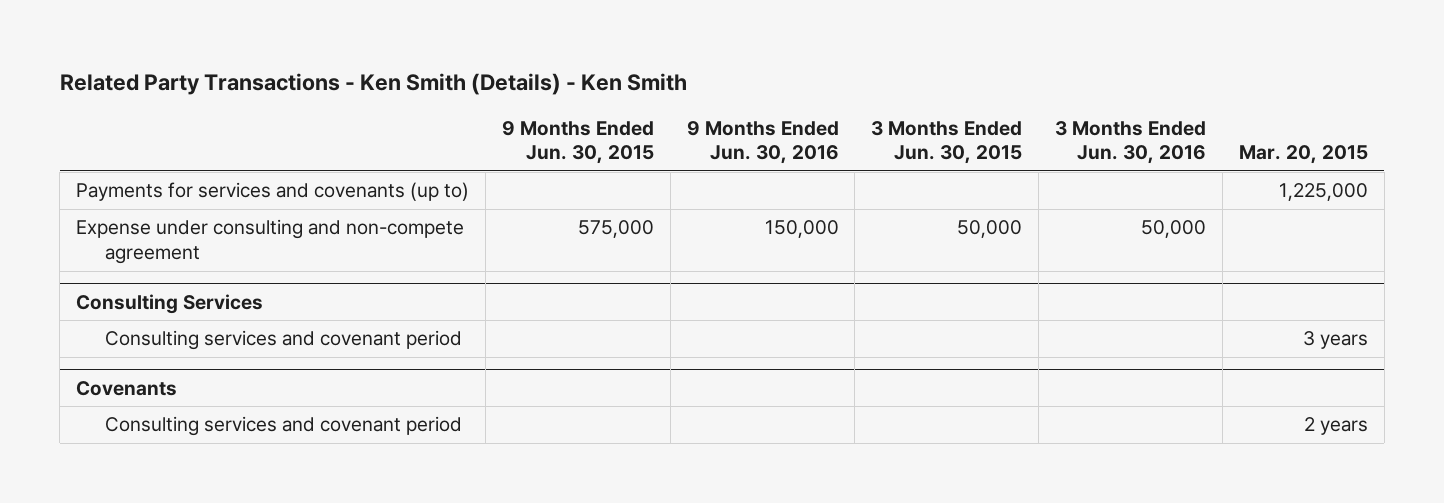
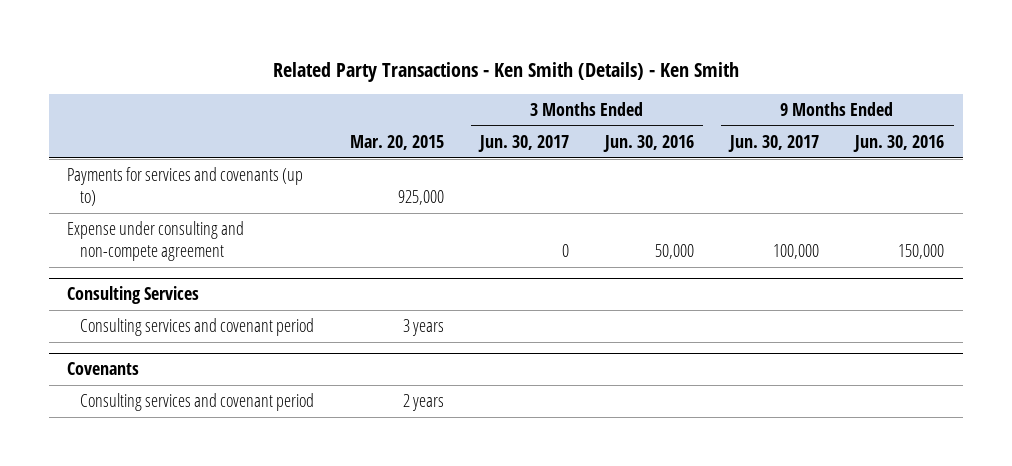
[501,120,654,165] 9 Months Ended Jun. 30, 2015 -> none
[871,120,1023,165] 3 Months Ended Jun. 30, 2015 -> none
none -> [478,135,570,153] Jun. 30, 2017
none -> [728,135,820,153] Jun. 30, 2017
[1278,183,1368,202] 1,225,000 -> [398,190,445,206] 925,000

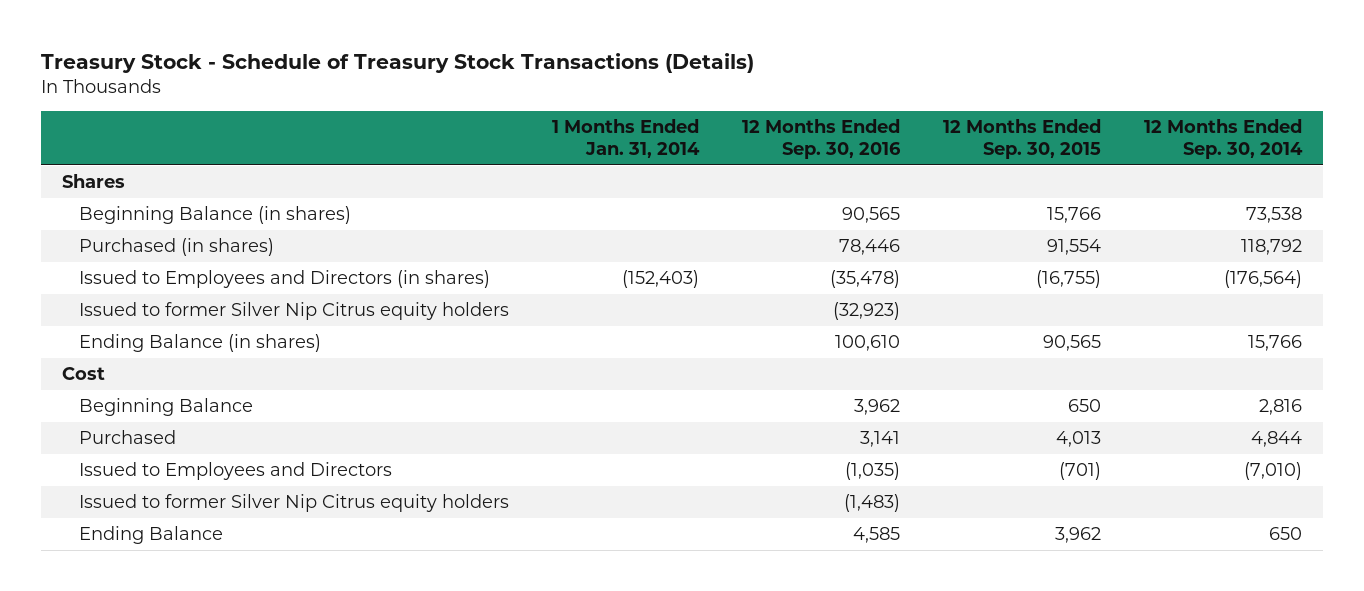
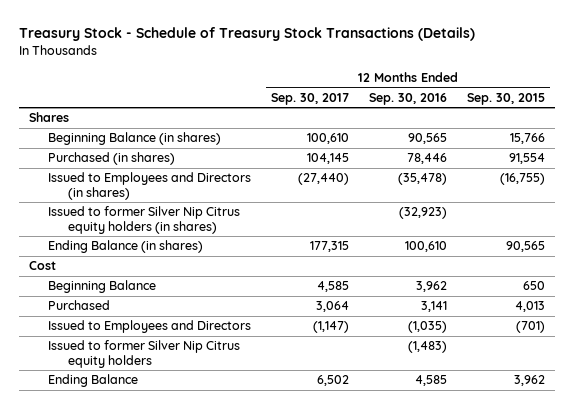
[551,119,700,159] 1 Months Ended Jan. 31, 2014 -> none
[1143,119,1303,160] 12 Months Ended Sep. 30, 2014 -> none
none -> [271,92,350,105] Sep. 30, 2017
[79,302,510,321] Issued to former Silver Nip Citrus equity holders -> [48,206,241,234] Issued to former Silver Nip Citrus equity holders (in shares)

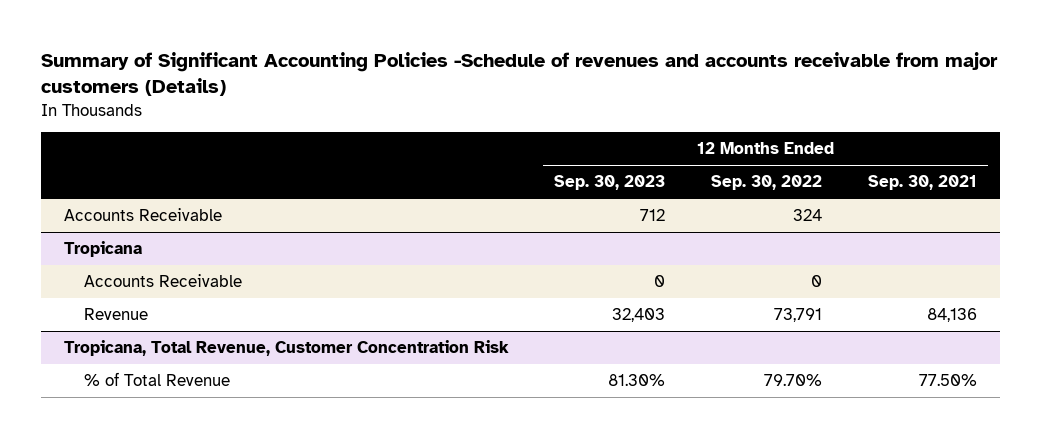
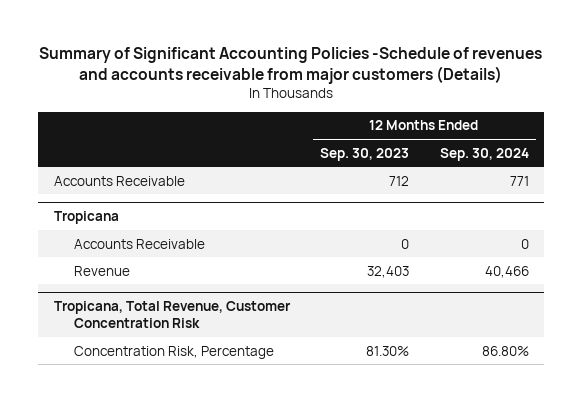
[711,175,823,191] Sep. 30, 2022 -> none
[867,175,977,191] Sep. 30, 2021 -> none
none -> [439,147,529,161] Sep. 30, 2024
[83,372,230,387] % of Total Revenue -> [73,345,274,359] Concentration Risk, Percentage

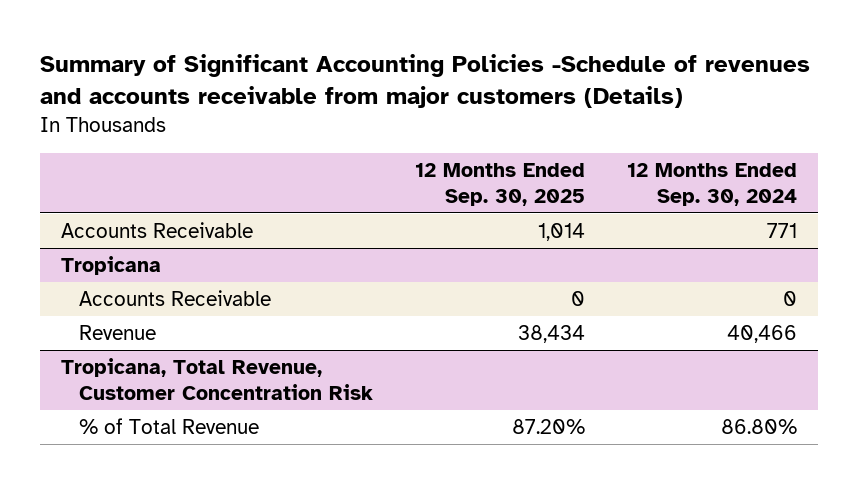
[320,147,410,161] Sep. 30, 2023 -> none
none -> [415,162,586,206] 12 Months Ended Sep. 30, 2025
[73,345,274,359] Concentration Risk, Percentage -> [79,418,260,435] % of Total Revenue

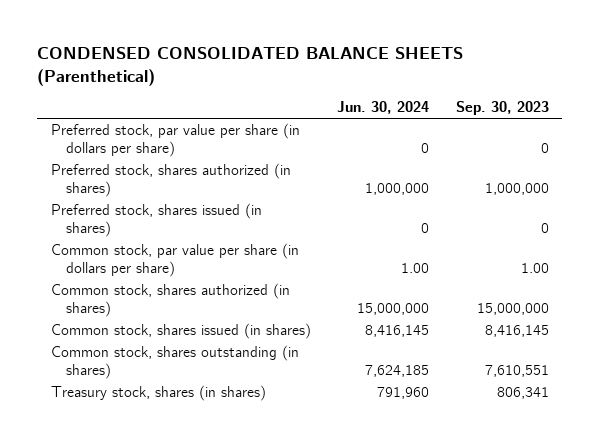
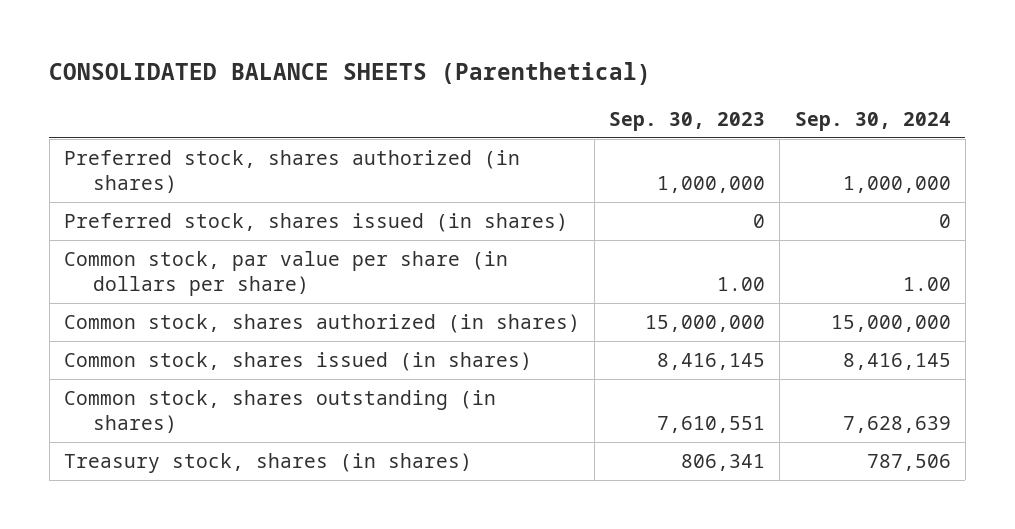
[37,47,464,86] CONDENSED CONSOLIDATED BALANCE SHEETS (Parenthetical) -> [49,61,652,85] CONSOLIDATED BALANCE SHEETS (Parenthetical)
[337,101,430,115] Jun. 30, 2024 -> none
none -> [794,111,951,131] Sep. 30, 2024
[50,123,300,157] Preferred stock, par value per share (in dollars per share) -> none

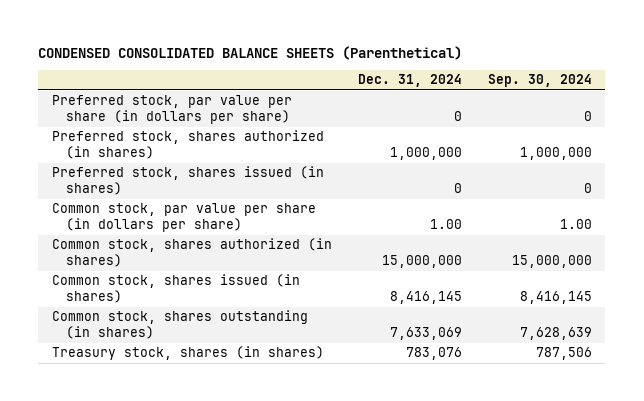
[49,61,652,85] CONSOLIDATED BALANCE SHEETS (Parenthetical) -> [38,45,463,60] CONDENSED CONSOLIDATED BALANCE SHEETS (Parenthetical)
[609,111,766,131] Sep. 30, 2023 -> none
none -> [357,74,462,88] Dec. 31, 2024
none -> [51,95,292,125] Preferred stock, par value per share (in dollars per share)

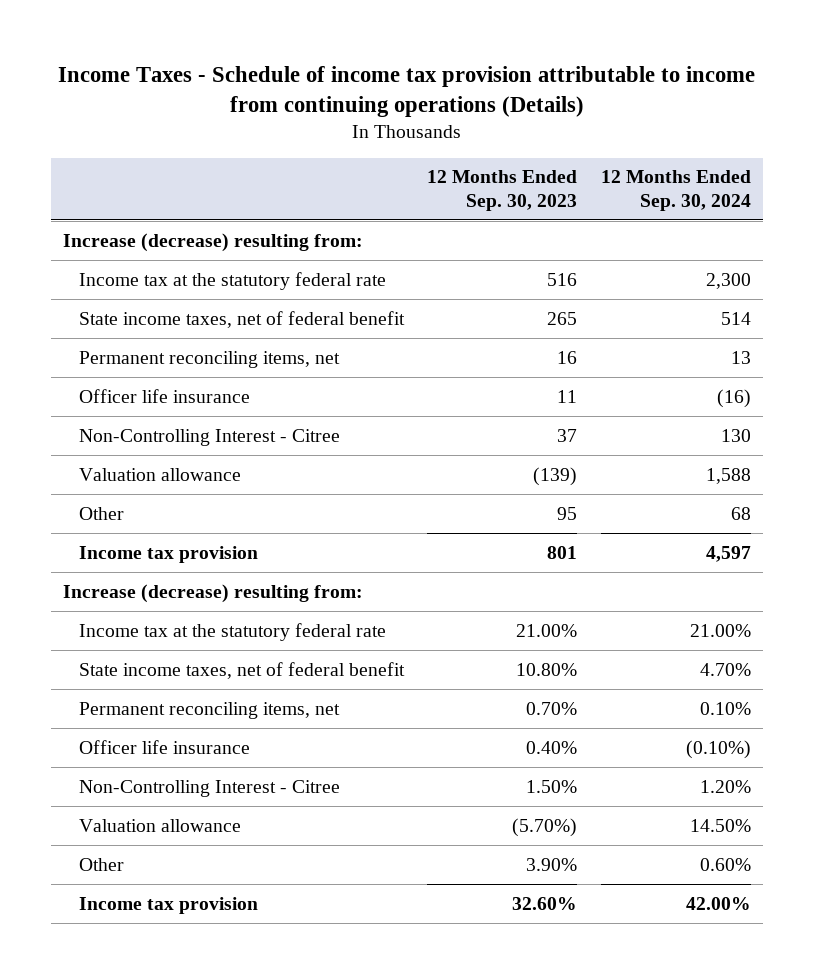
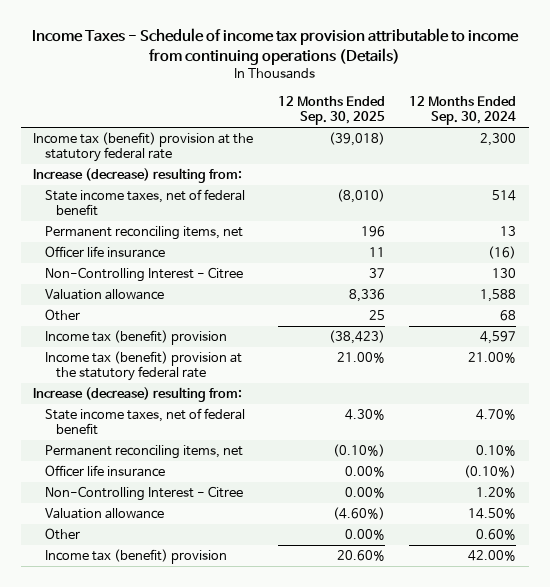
[427,170,578,211] 12 Months Ended Sep. 30, 2023 -> none
none -> [277,96,385,126] 12 Months Ended Sep. 30, 2025
none -> [33,132,254,163] Income tax (benefit) provision at the statutory federal rate
[78,271,386,290] Income tax at the statutory federal rate -> none
[78,545,258,563] Income tax provision -> [44,330,227,346] Income tax (benefit) provision
none -> [44,351,242,382] Income tax (benefit) provision at the statutory federal rate
[78,622,386,641] Income tax at the statutory federal rate -> none
[78,896,258,914] Income tax provision -> [44,549,227,565] Income tax (benefit) provision

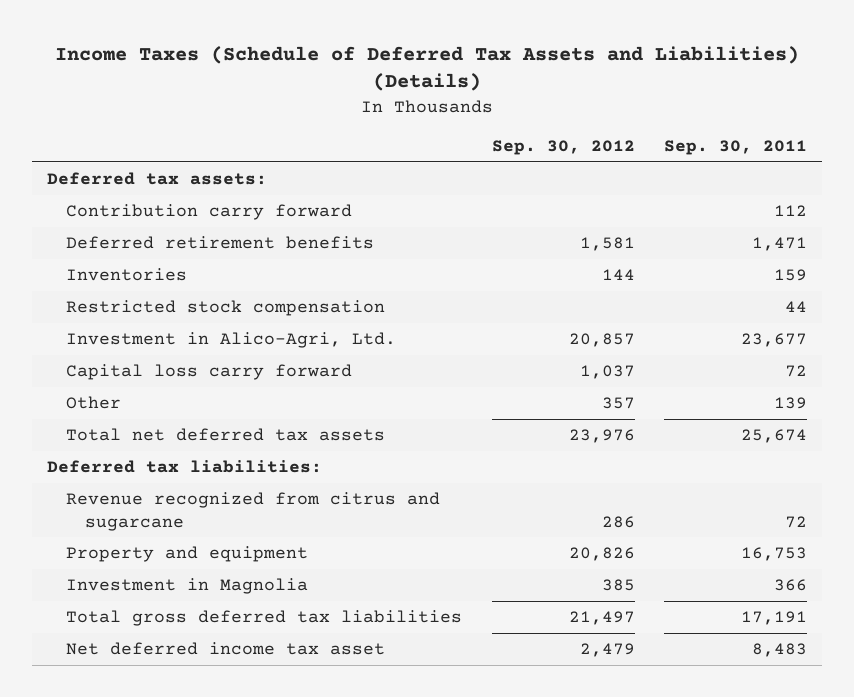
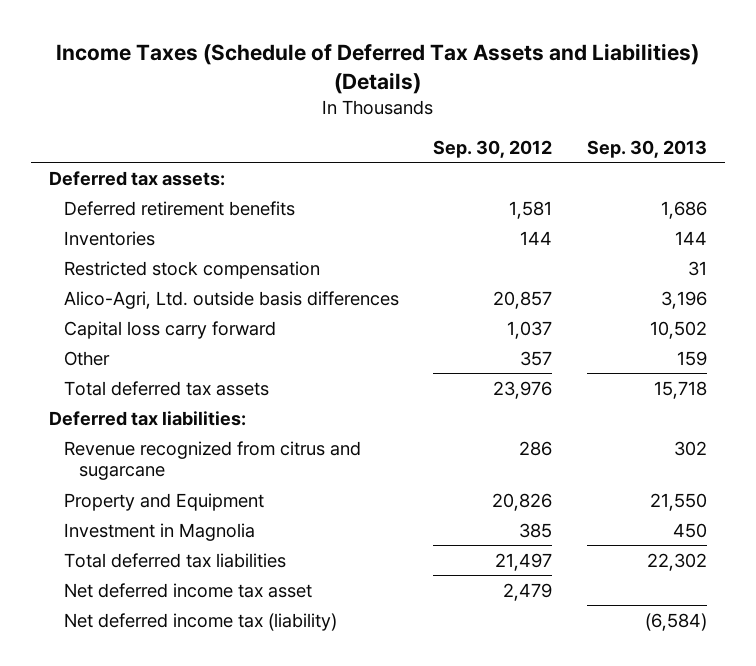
[664,139,808,155] Sep. 30, 2011 -> none
none -> [587,139,708,158] Sep. 30, 2013
[66,204,353,221] Contribution carry forward -> none
[66,332,397,349] Investment in Alico-Agri, Ltd. -> [63,290,399,309] Alico-Agri, Ltd. outside basis differences
[66,428,386,442] Total net deferred tax assets -> [63,380,269,396] Total deferred tax assets
[66,546,309,563] Property and equipment -> [63,492,264,511] Property and Equipment
[66,610,463,627] Total gross deferred tax liabilities -> [63,552,286,568] Total deferred tax liabilities
none -> [63,612,337,631] Net deferred income tax (liability)

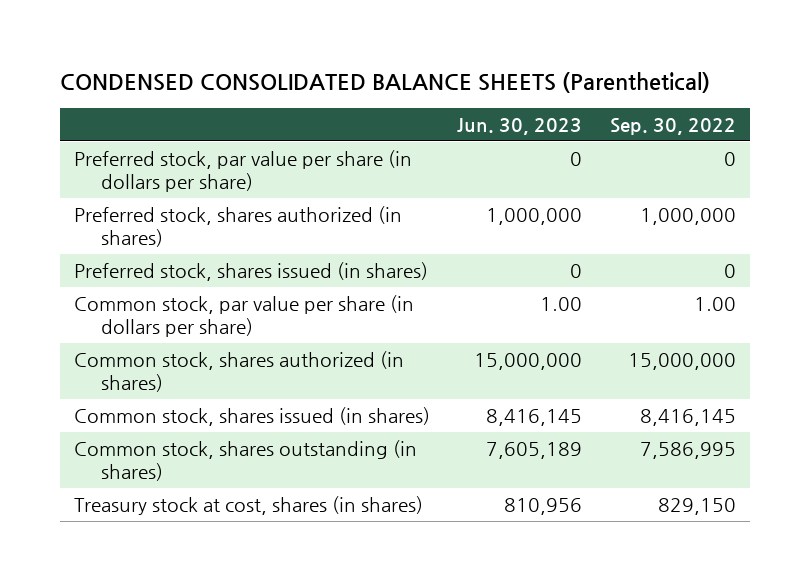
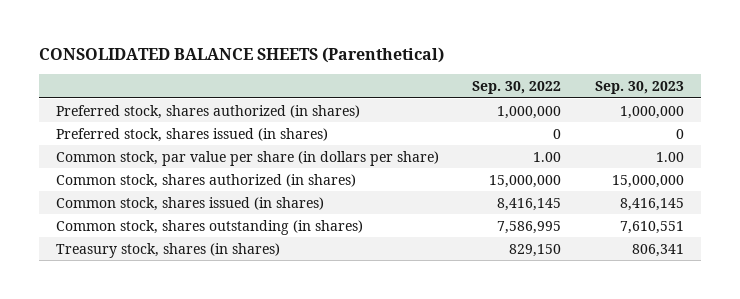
[59,72,710,94] CONDENSED CONSOLIDATED BALANCE SHEETS (Parenthetical) -> [38,47,444,64] CONSOLIDATED BALANCE SHEETS (Parenthetical)
[457,117,583,135] Jun. 30, 2023 -> none
none -> [595,80,685,94] Sep. 30, 2023
[73,149,412,193] Preferred stock, par value per share (in dollars per share) -> none
[73,495,423,515] Treasury stock at cost, shares (in shares) -> [55,242,280,258] Treasury stock, shares (in shares)

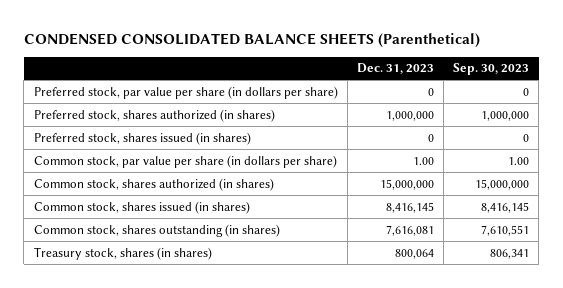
[38,47,444,64] CONSOLIDATED BALANCE SHEETS (Parenthetical) -> [23,32,480,48] CONDENSED CONSOLIDATED BALANCE SHEETS (Parenthetical)
[472,80,562,94] Sep. 30, 2022 -> none
none -> [356,63,434,75] Dec. 31, 2023
none -> [33,85,338,99] Preferred stock, par value per share (in dollars per share)

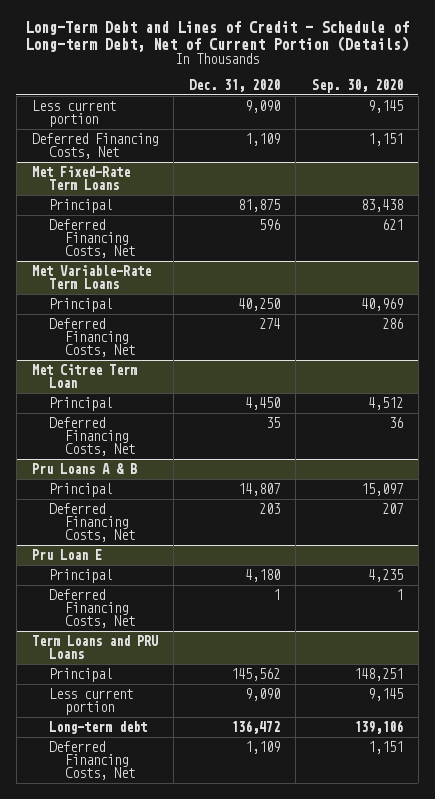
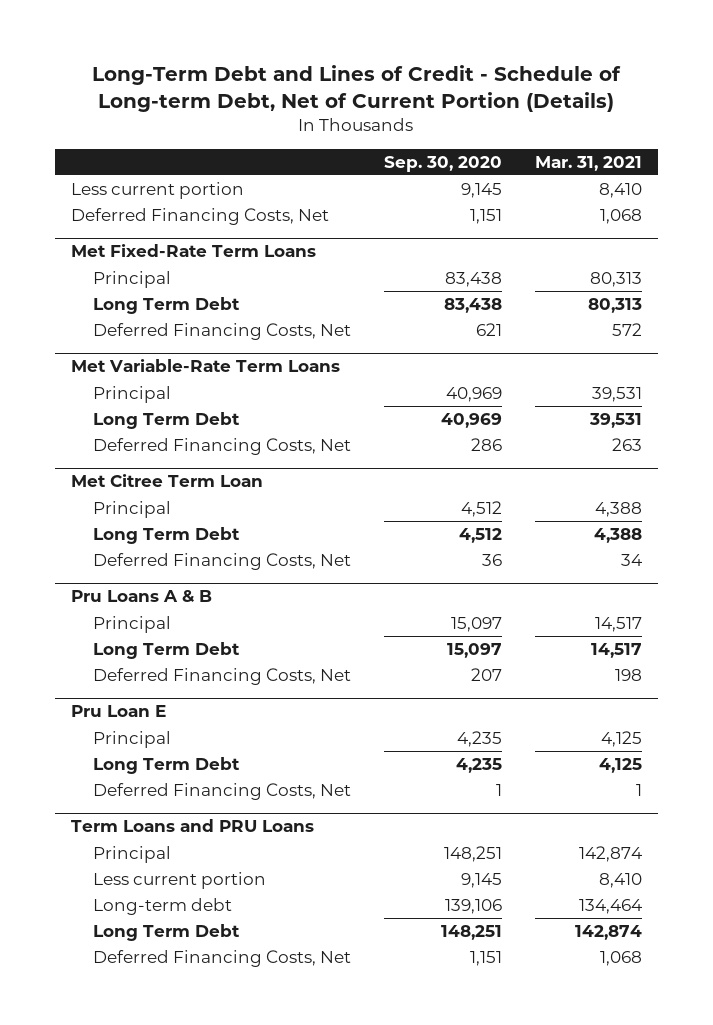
[189,78,281,92] Dec. 31, 2020 -> none
none -> [534,155,642,171] Mar. 31, 2021
none -> [93,297,241,315] Long Term Debt
none -> [93,412,241,430] Long Term Debt
none -> [93,527,241,545] Long Term Debt
none -> [93,642,241,660] Long Term Debt
none -> [93,757,241,775] Long Term Debt
none -> [93,924,241,942] Long Term Debt

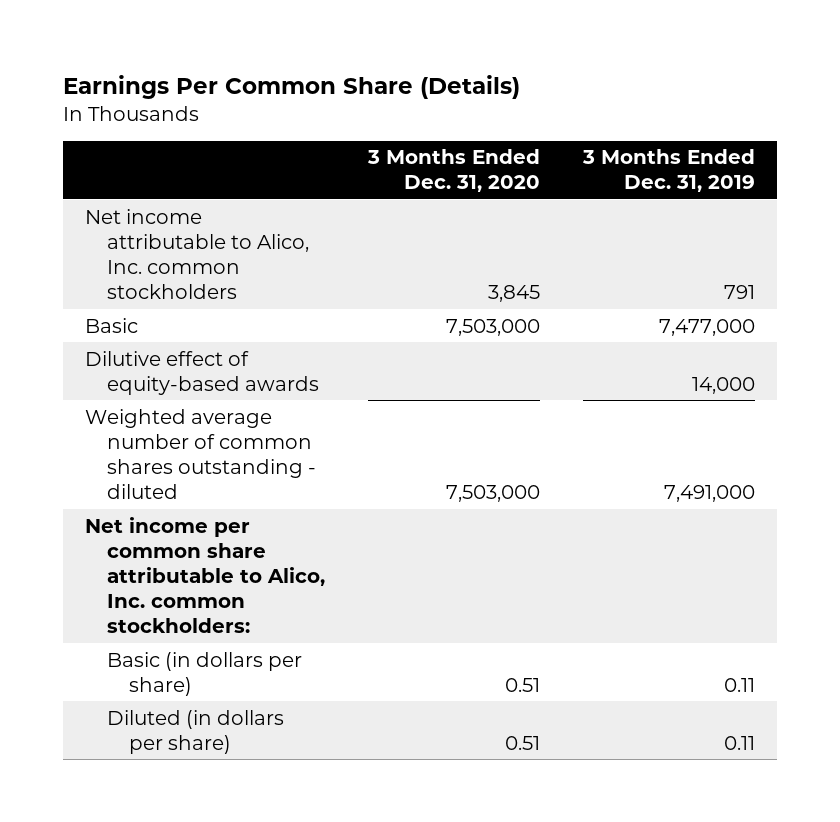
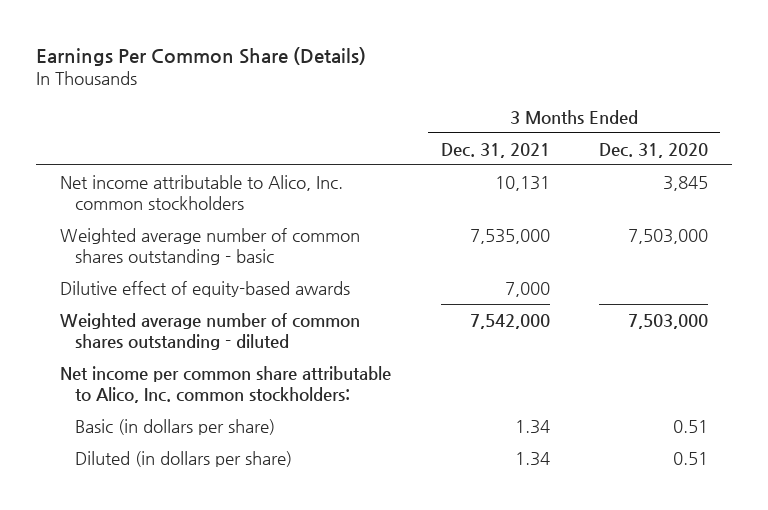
[582,149,756,193] 3 Months Ended Dec. 31, 2019 -> none
none -> [440,142,550,158] Dec. 31, 2021
[84,317,138,333] Basic -> [60,227,361,266] Weighted average number of common shares outstanding - basic

